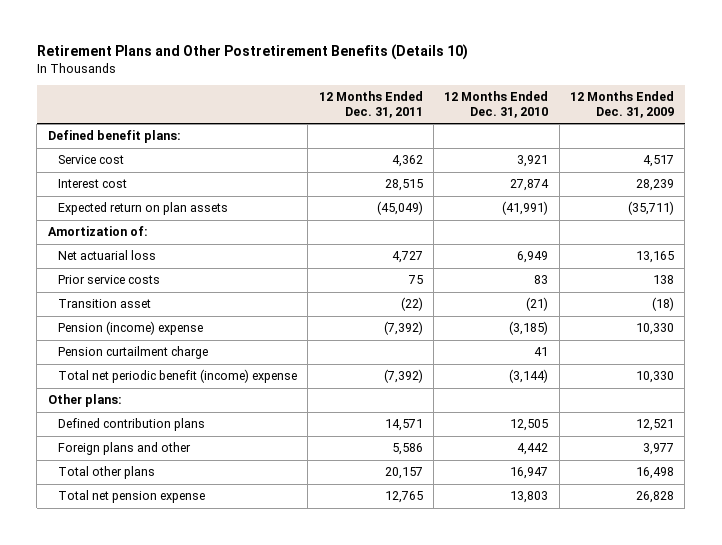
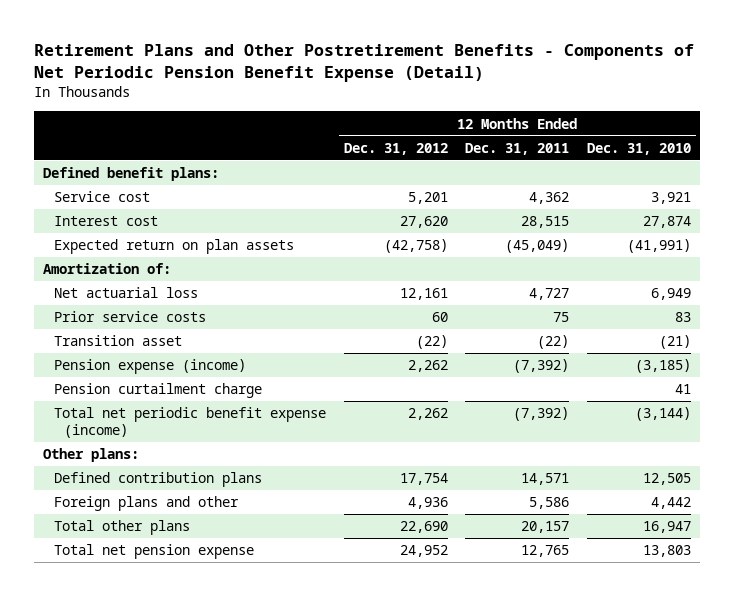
[36,44,468,61] Retirement Plans and Other Postretirement Benefits (Details 10) -> [34,44,695,83] Retirement Plans and Other Postretirement Benefits - Components of Net Periodic Pension Benefit Expense (Detail)
[570,91,675,118] 12 Months Ended Dec. 31, 2009 -> none
none -> [343,142,448,155] Dec. 31, 2012
[58,321,204,336] Pension (income) expense -> [53,359,246,375] Pension expense (income)
[58,369,298,384] Total net periodic benefit (income) expense -> [53,407,326,438] Total net periodic benefit expense (income)

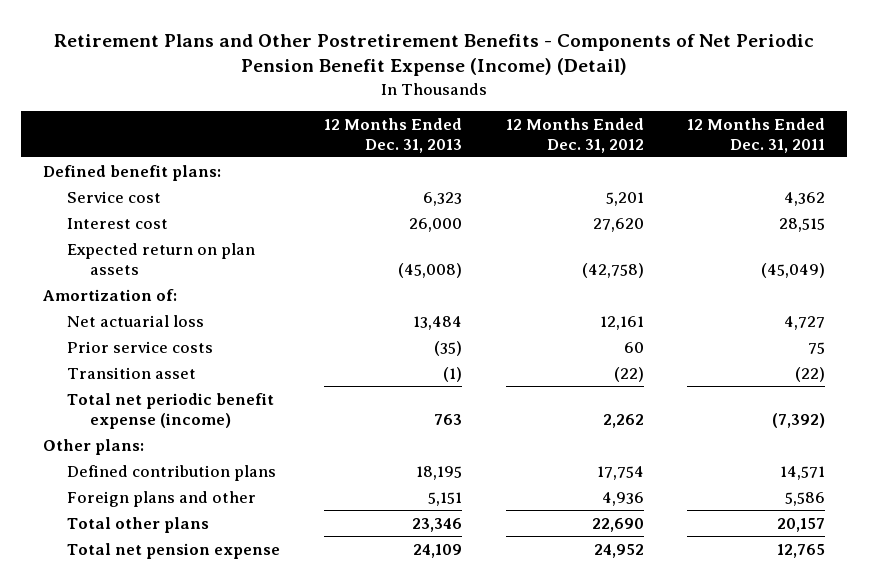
[34,44,695,83] Retirement Plans and Other Postretirement Benefits - Components of Net Periodic Pension Benefit Expense (Detail) -> [54,33,815,77] Retirement Plans and Other Postretirement Benefits - Components of Net Periodic Pension Benefit Expense (Income) (Detail)
[587,142,692,155] Dec. 31, 2010 -> none
none -> [323,117,462,153] 12 Months Ended Dec. 31, 2013
[53,359,246,375] Pension expense (income) -> none
[53,383,262,399] Pension curtailment charge -> none

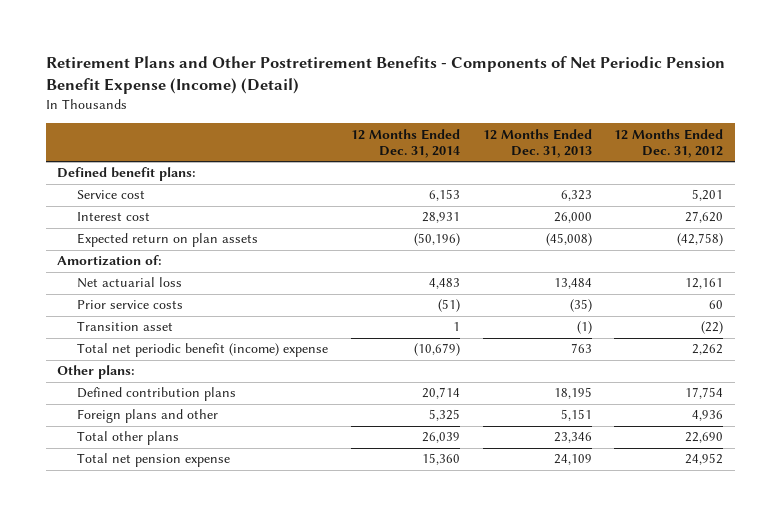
[687,117,826,153] 12 Months Ended Dec. 31, 2011 -> none
none -> [351,128,461,159] 12 Months Ended Dec. 31, 2014
[66,392,274,429] Total net periodic benefit expense (income) -> [77,343,329,358] Total net periodic benefit (income) expense

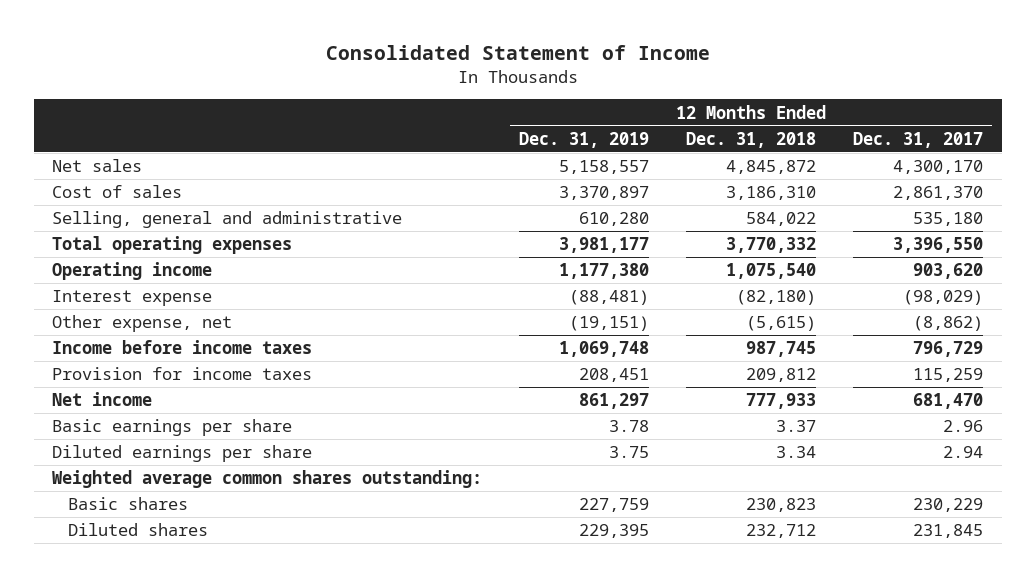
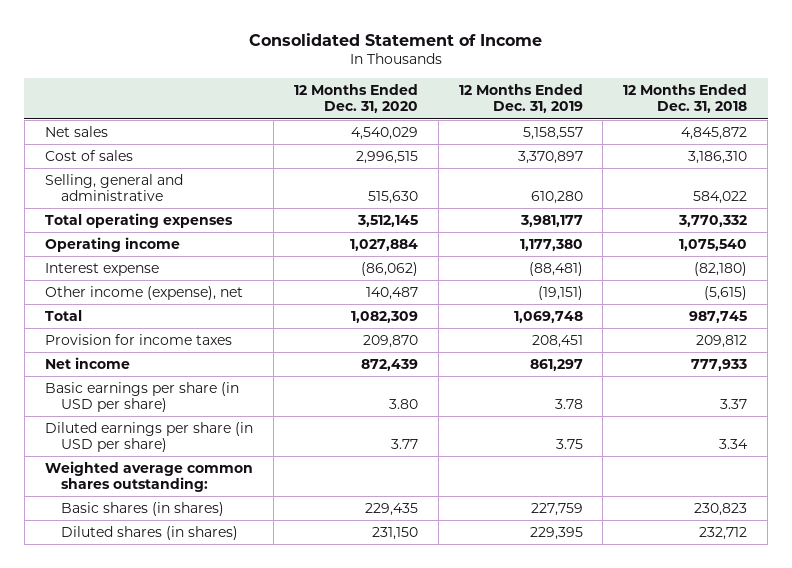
[853,131,984,148] Dec. 31, 2017 -> none
none -> [293,84,418,114] 12 Months Ended Dec. 31, 2020
[52,315,233,333] Other expense, net -> [44,285,243,300] Other income (expense), net
[52,340,313,355] Income before income taxes -> [44,309,82,321] Total
[52,419,293,437] Basic earnings per share -> [44,381,239,413] Basic earnings per share (in USD per share)
[52,445,313,463] Diluted earnings per share -> [44,421,253,453] Diluted earnings per share (in USD per share)
[68,497,189,511] Basic shares -> [61,501,225,516] Basic shares (in shares)
[68,523,209,537] Diluted shares -> [61,525,239,540] Diluted shares (in shares)

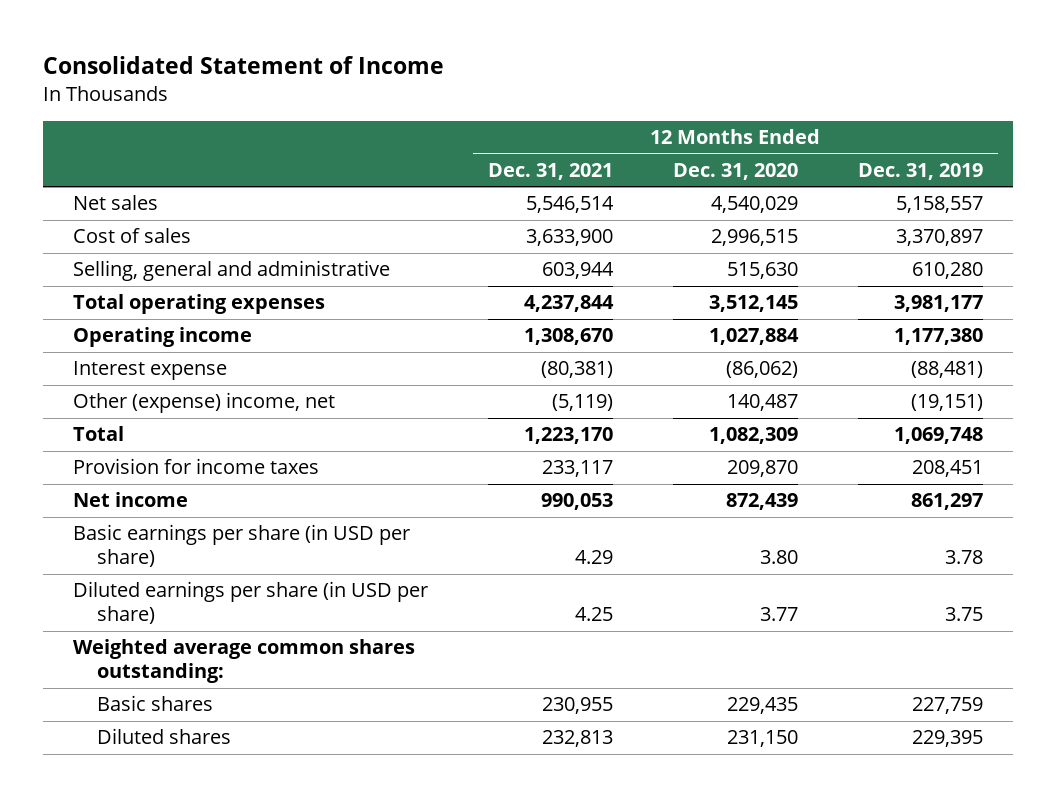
[623,84,748,114] 12 Months Ended Dec. 31, 2018 -> none
none -> [487,162,613,180] Dec. 31, 2021
[44,285,243,300] Other income (expense), net -> [72,392,335,414] Other (expense) income, net
[61,501,225,516] Basic shares (in shares) -> [96,695,213,712] Basic shares
[61,525,239,540] Diluted shares (in shares) -> [96,728,231,745] Diluted shares

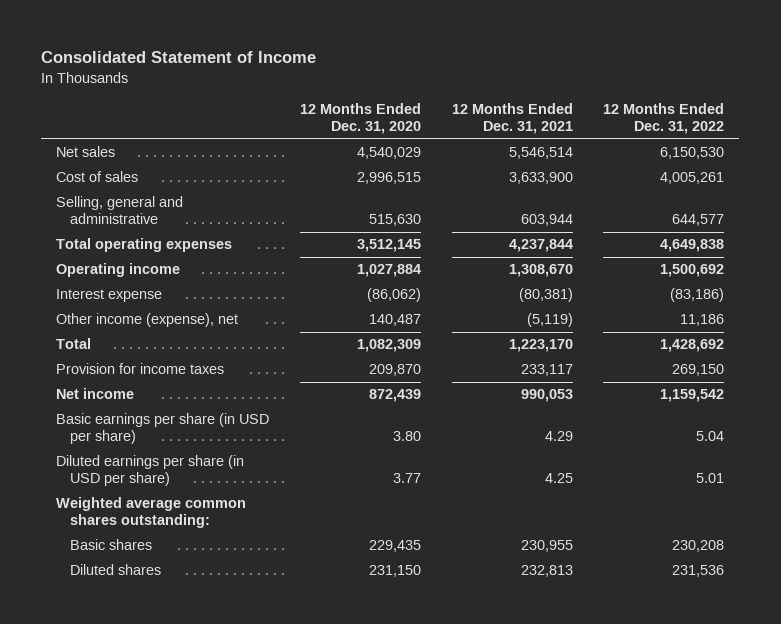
[857,162,983,180] Dec. 31, 2019 -> none
none -> [603,103,725,135] 12 Months Ended Dec. 31, 2022
[72,392,335,414] Other (expense) income, net -> [56,313,239,328] Other income (expense), net

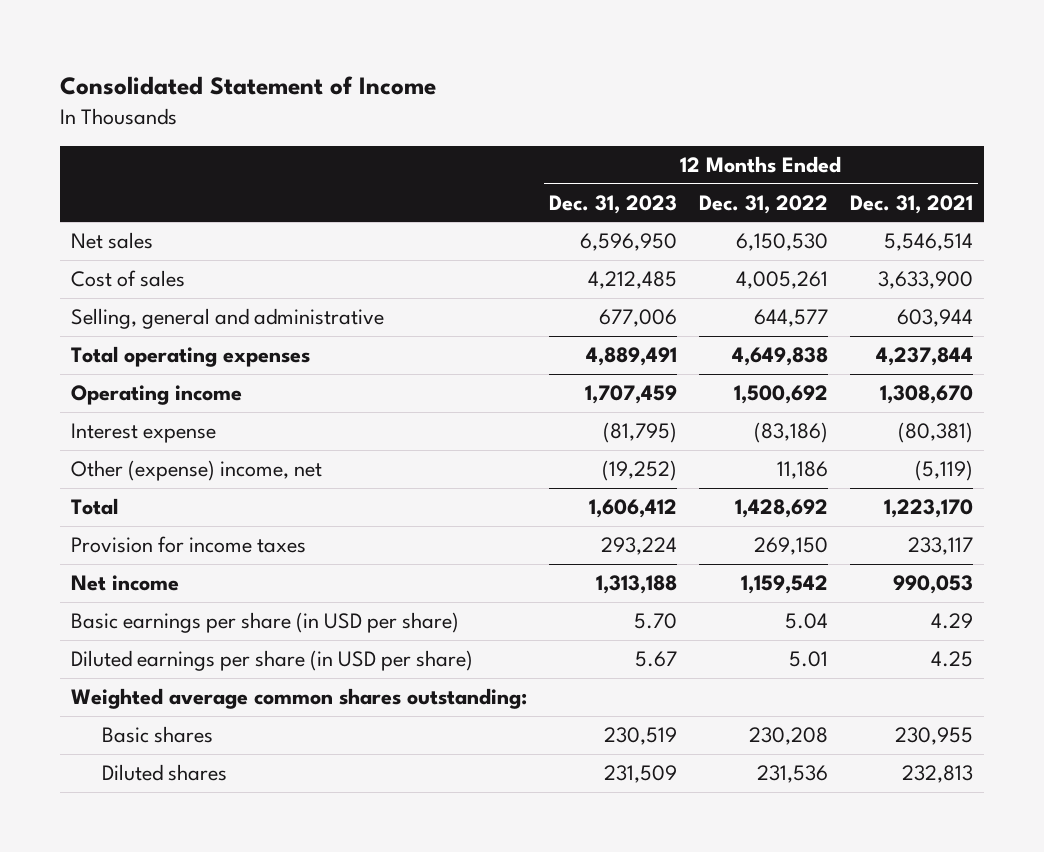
[300,103,422,135] 12 Months Ended Dec. 31, 2020 -> none
none -> [549,194,678,214] Dec. 31, 2023
[56,313,239,328] Other income (expense), net -> [71,460,323,482] Other (expense) income, net

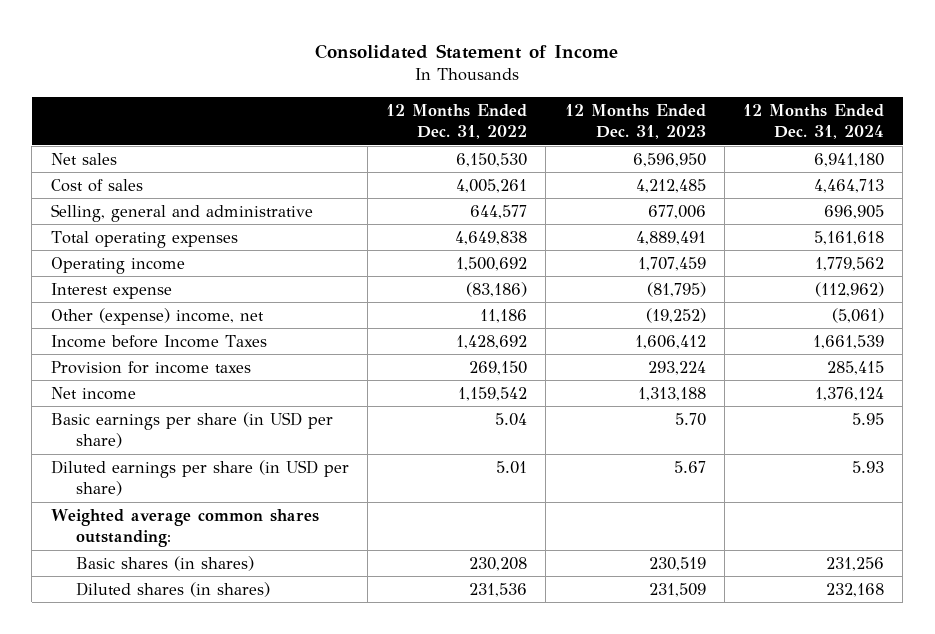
[849,194,973,214] Dec. 31, 2021 -> none
none -> [742,104,884,140] 12 Months Ended Dec. 31, 2024
[71,498,119,516] Total -> [50,335,267,349] Income before Income Taxes
[101,726,213,744] Basic shares -> [76,556,255,572] Basic shares (in shares)
[101,764,227,782] Diluted shares -> [76,582,271,598] Diluted shares (in shares)

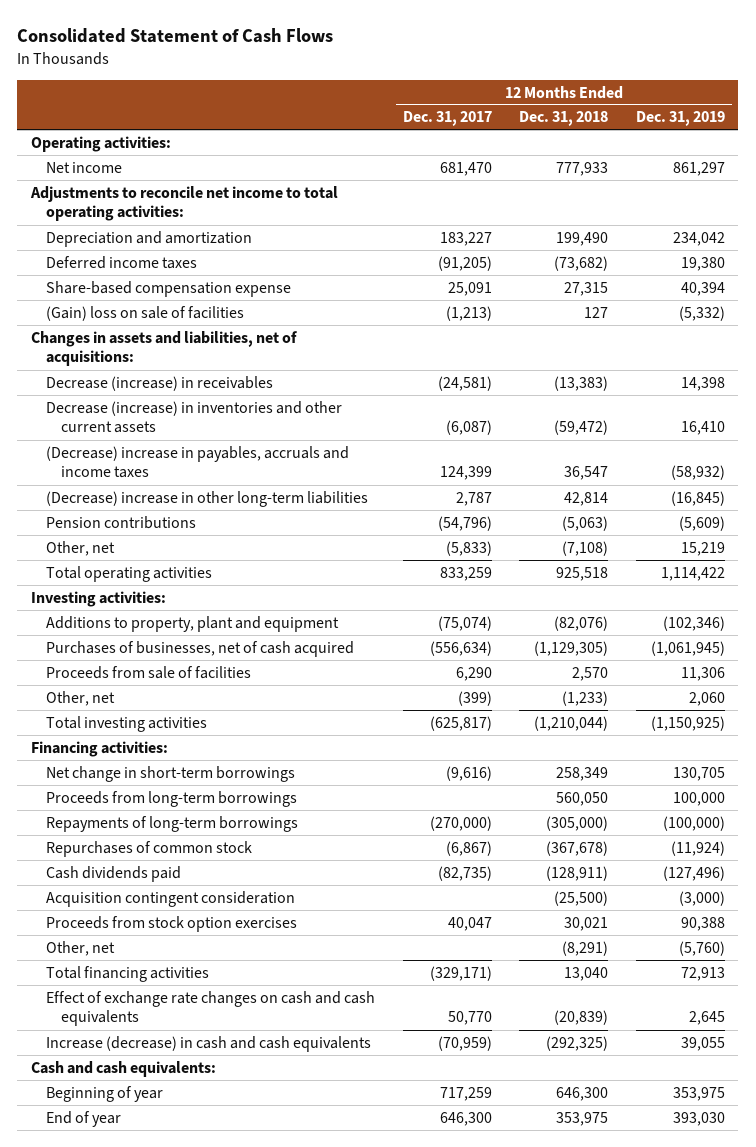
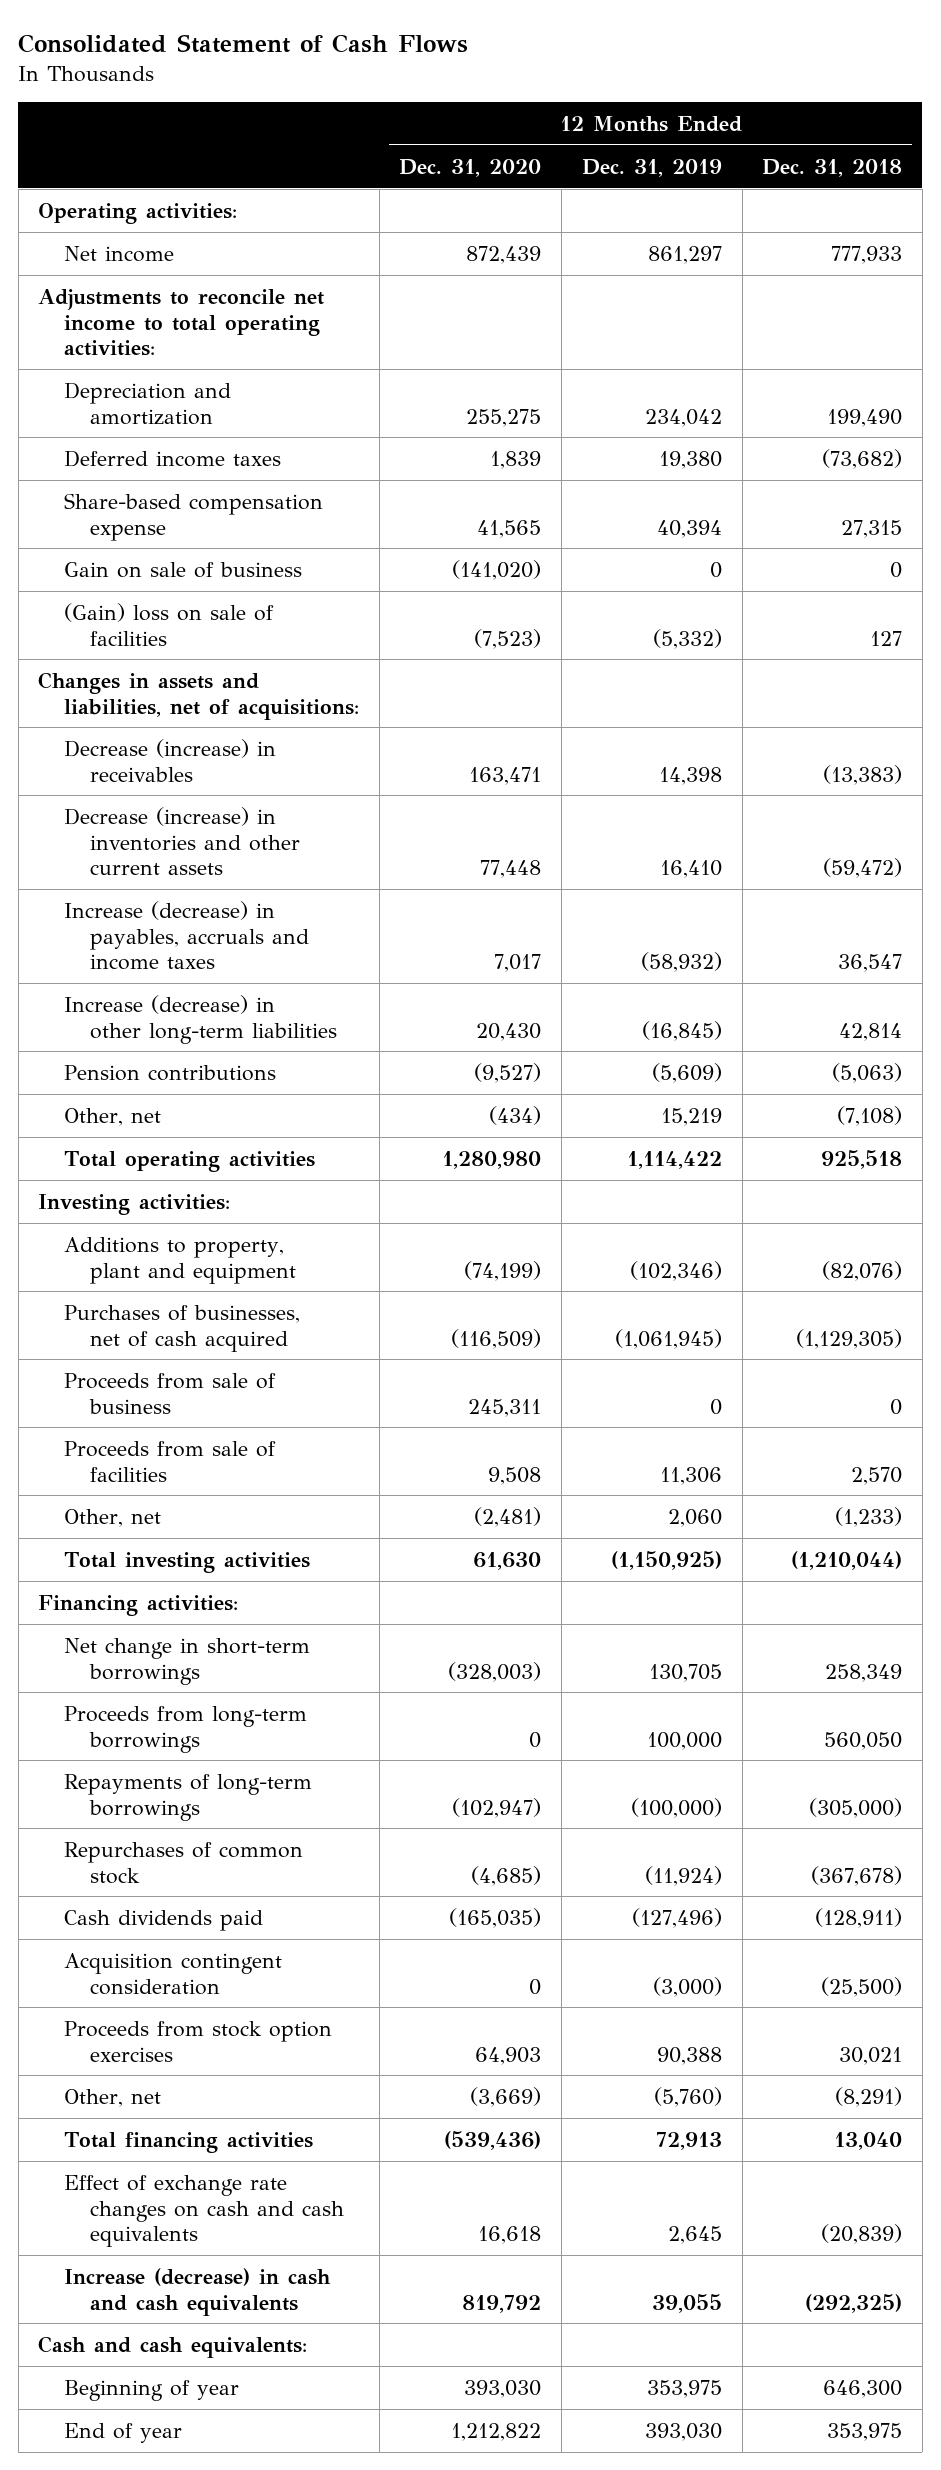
[402,111,492,127] Dec. 31, 2017 -> none
none -> [399,158,542,177] Dec. 31, 2020
none -> [63,561,302,578] Gain on sale of business
[46,445,350,479] (Decrease) increase in payables, accruals and income taxes -> [63,900,309,971] Increase (decrease) in payables, accruals and income taxes
[46,490,369,507] (Decrease) increase in other long-term liabilities -> [63,994,337,1044] Increase (decrease) in other long-term liabilities
none -> [63,1372,276,1414] Proceeds from sale of business

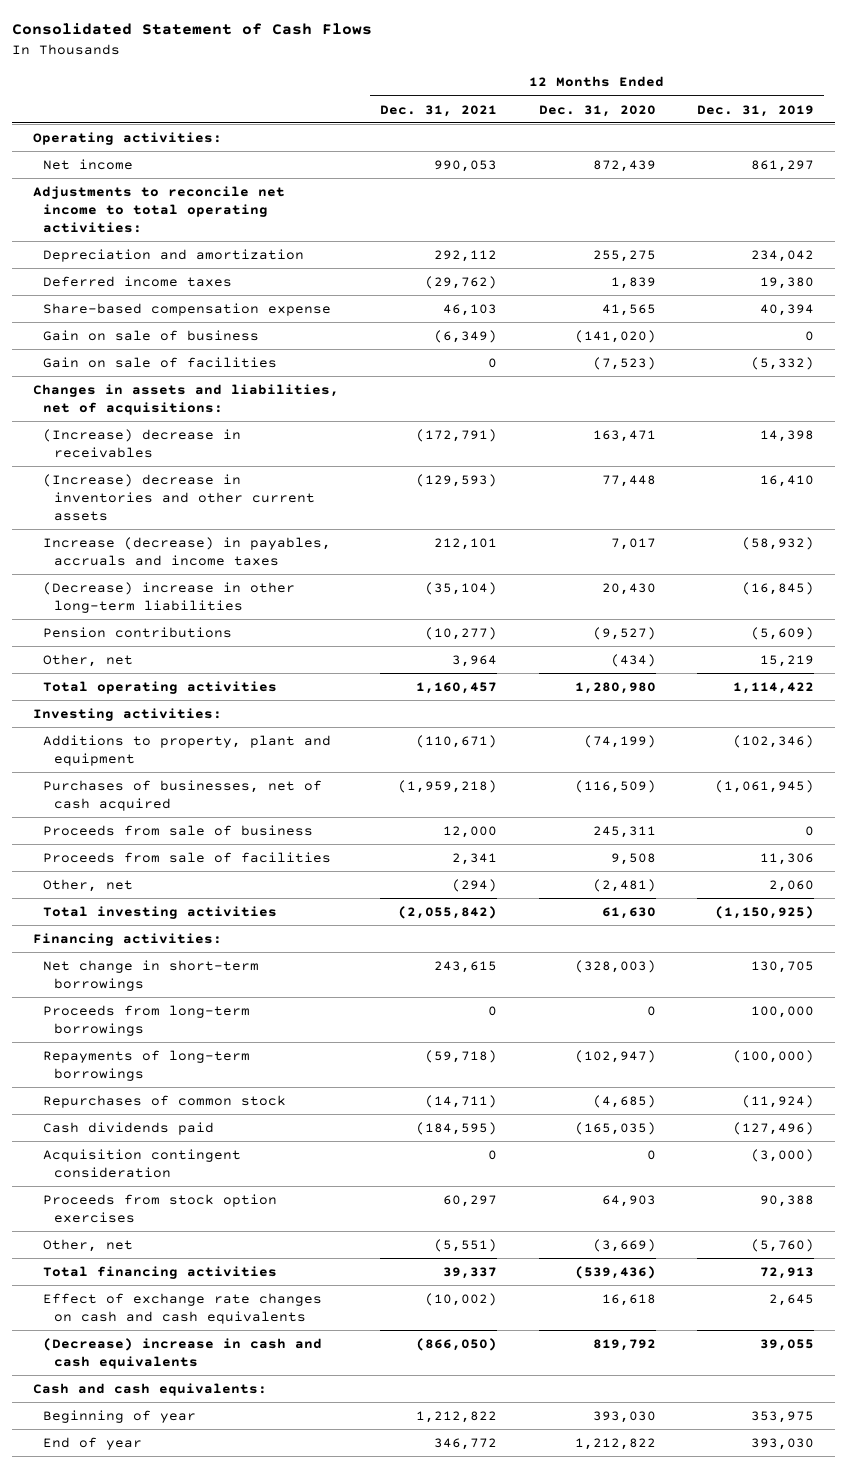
[762,158,903,177] Dec. 31, 2018 -> none
none -> [380,104,498,117] Dec. 31, 2021
[63,602,274,646] (Gain) loss on sale of facilities -> [43,356,278,368] Gain on sale of facilities
[63,738,276,782] Decrease (increase) in receivables -> [43,428,242,458] (Increase) decrease in receivables
[63,806,300,876] Decrease (increase) in inventories and other current assets -> [43,473,315,522] (Increase) decrease in inventories and other current assets
[63,994,337,1044] Increase (decrease) in other long-term liabilities -> [43,581,296,613] (Decrease) increase in other long-term liabilities
[63,2267,331,2316] Increase (decrease) in cash and cash equivalents -> [43,1337,323,1369] (Decrease) increase in cash and cash equivalents

